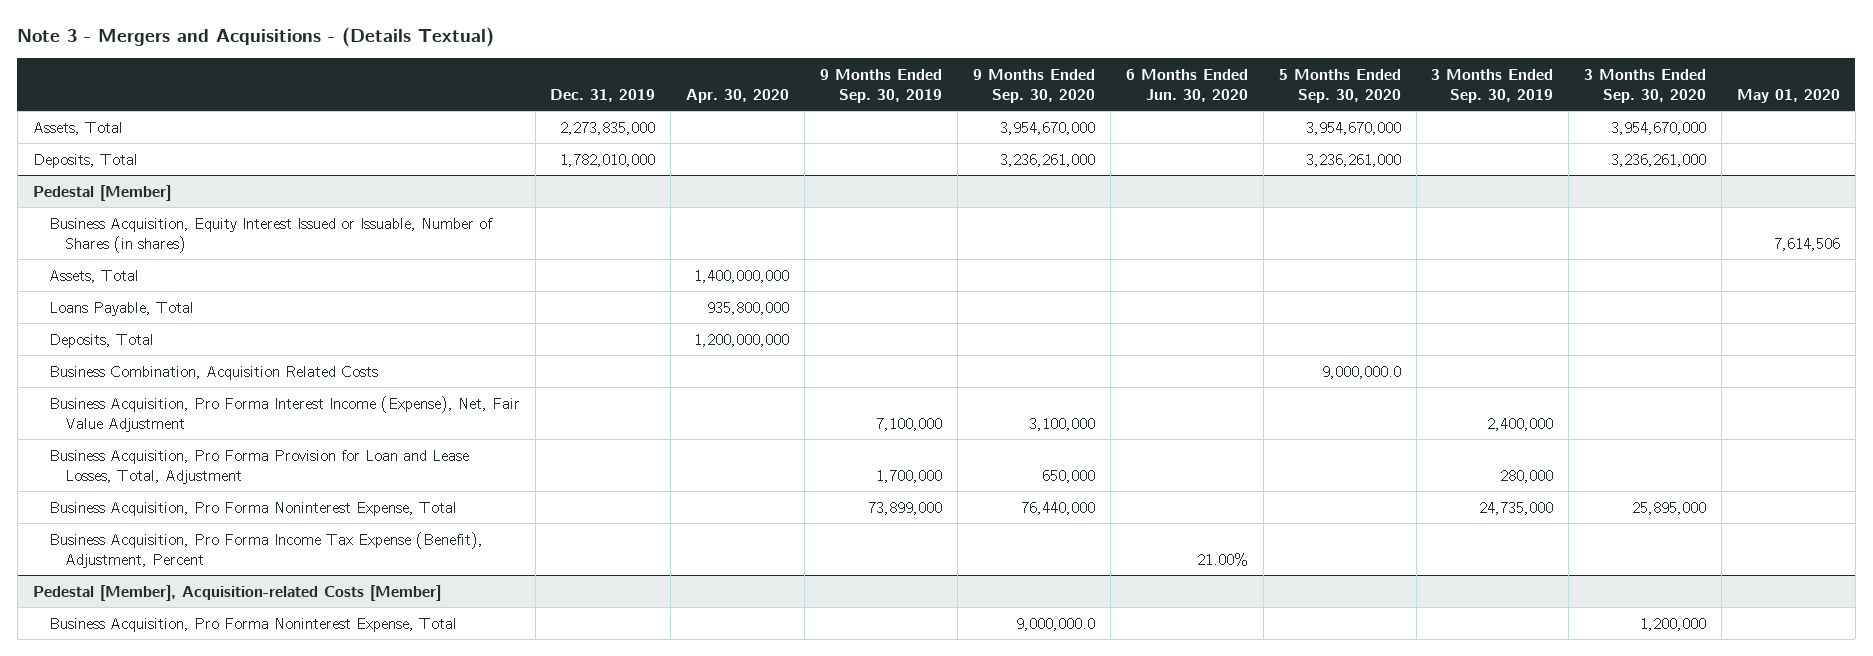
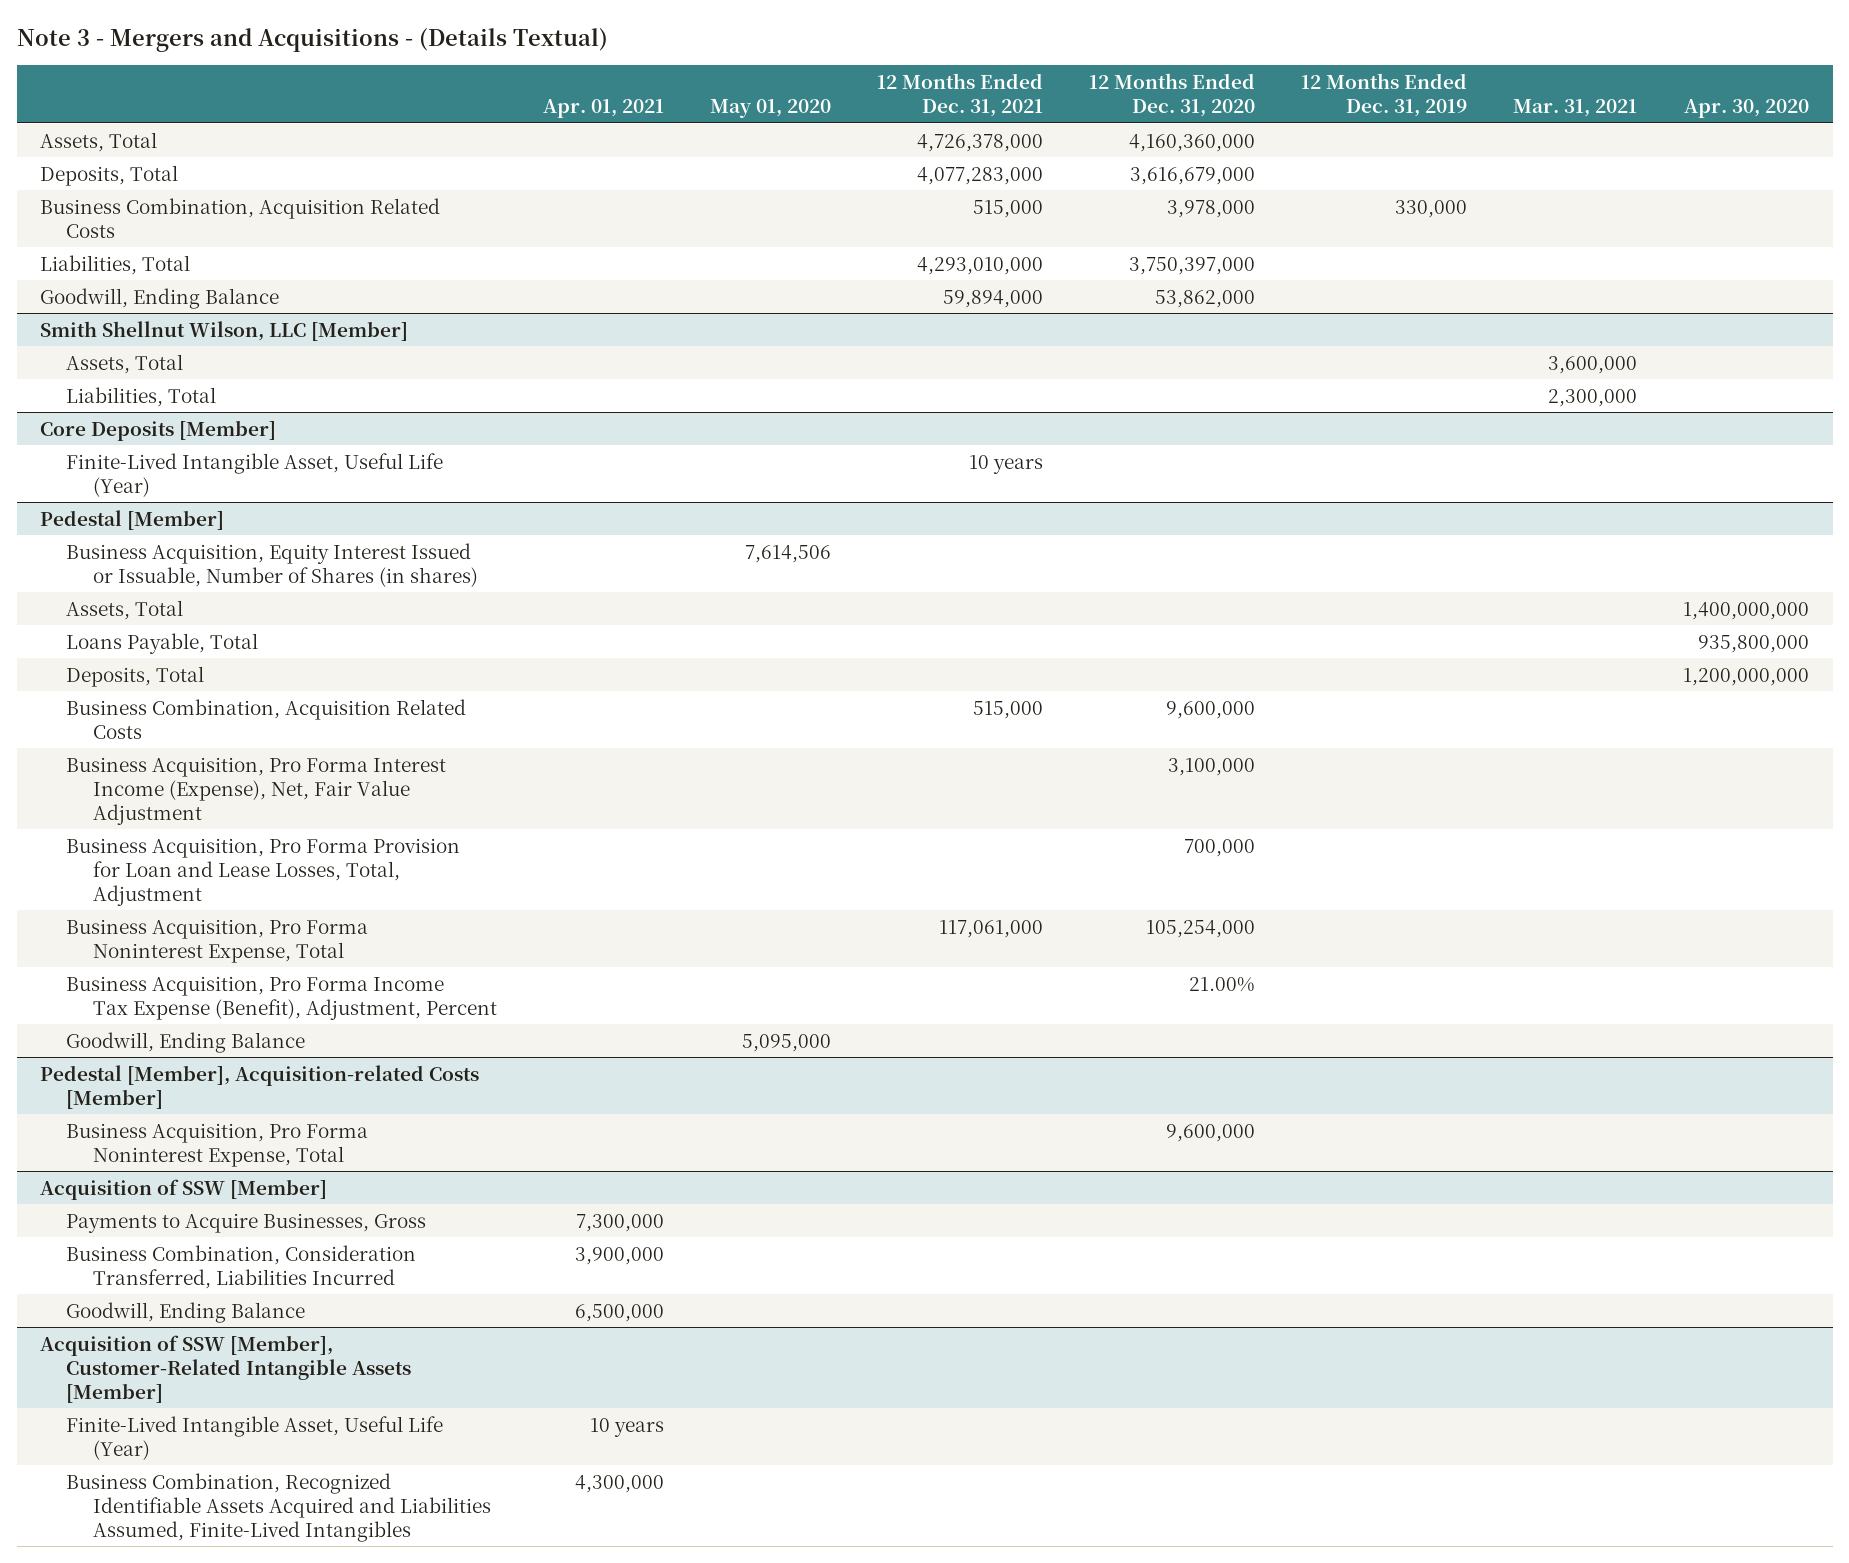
[550,88,656,102] Dec. 31, 2019 -> none
[820,68,943,103] 9 Months Ended Sep. 30, 2019 -> none
[972,68,1095,103] 9 Months Ended Sep. 30, 2020 -> none
[1125,68,1248,102] 6 Months Ended Jun. 30, 2020 -> none
[1278,68,1401,103] 5 Months Ended Sep. 30, 2020 -> none
[1431,68,1554,103] 3 Months Ended Sep. 30, 2019 -> none
[1584,68,1707,103] 3 Months Ended Sep. 30, 2020 -> none
none -> [543,98,665,118] Apr. 01, 2021
none -> [877,72,1044,117] 12 Months Ended Dec. 31, 2021
none -> [1089,72,1256,117] 12 Months Ended Dec. 31, 2020
none -> [1301,72,1468,117] 12 Months Ended Dec. 31, 2019
none -> [1513,98,1638,117] Mar. 31, 2021
none -> [39,197,440,238] Business Combination, Acquisition Related Costs
none -> [39,254,190,275] Liabilities, Total
none -> [39,287,279,309] Goodwill, Ending Balance
none -> [39,320,408,341] Smith Shellnut Wilson, LLC [Member]
none -> [66,353,184,374] Assets, Total
none -> [66,386,217,407] Liabilities, Total
none -> [39,419,276,441] Core Deposits [Member]
none -> [66,452,444,497] Finite-Lived Intangible Asset, Useful Life (Year)
none -> [66,1031,306,1053] Goodwill, Ending Balance
none -> [39,1178,327,1200] Acquisition of SSW [Member]
none -> [66,1212,427,1233] Payments to Acquire Businesses, Gross
none -> [66,1244,417,1289] Business Combination, Consideration Transferred, Liabilities Incurred
none -> [66,1301,306,1323] Goodwill, Ending Balance
none -> [39,1334,412,1403] Acquisition of SSW [Member], Customer-Related Intangible Assets [Member]
none -> [66,1415,444,1460] Finite-Lived Intangible Asset, Useful Life (Year)
none -> [66,1472,492,1542] Business Combination, Recognized Identifiable Assets Acquired and Liabilities Assumed, Finite-Lived Intangibles

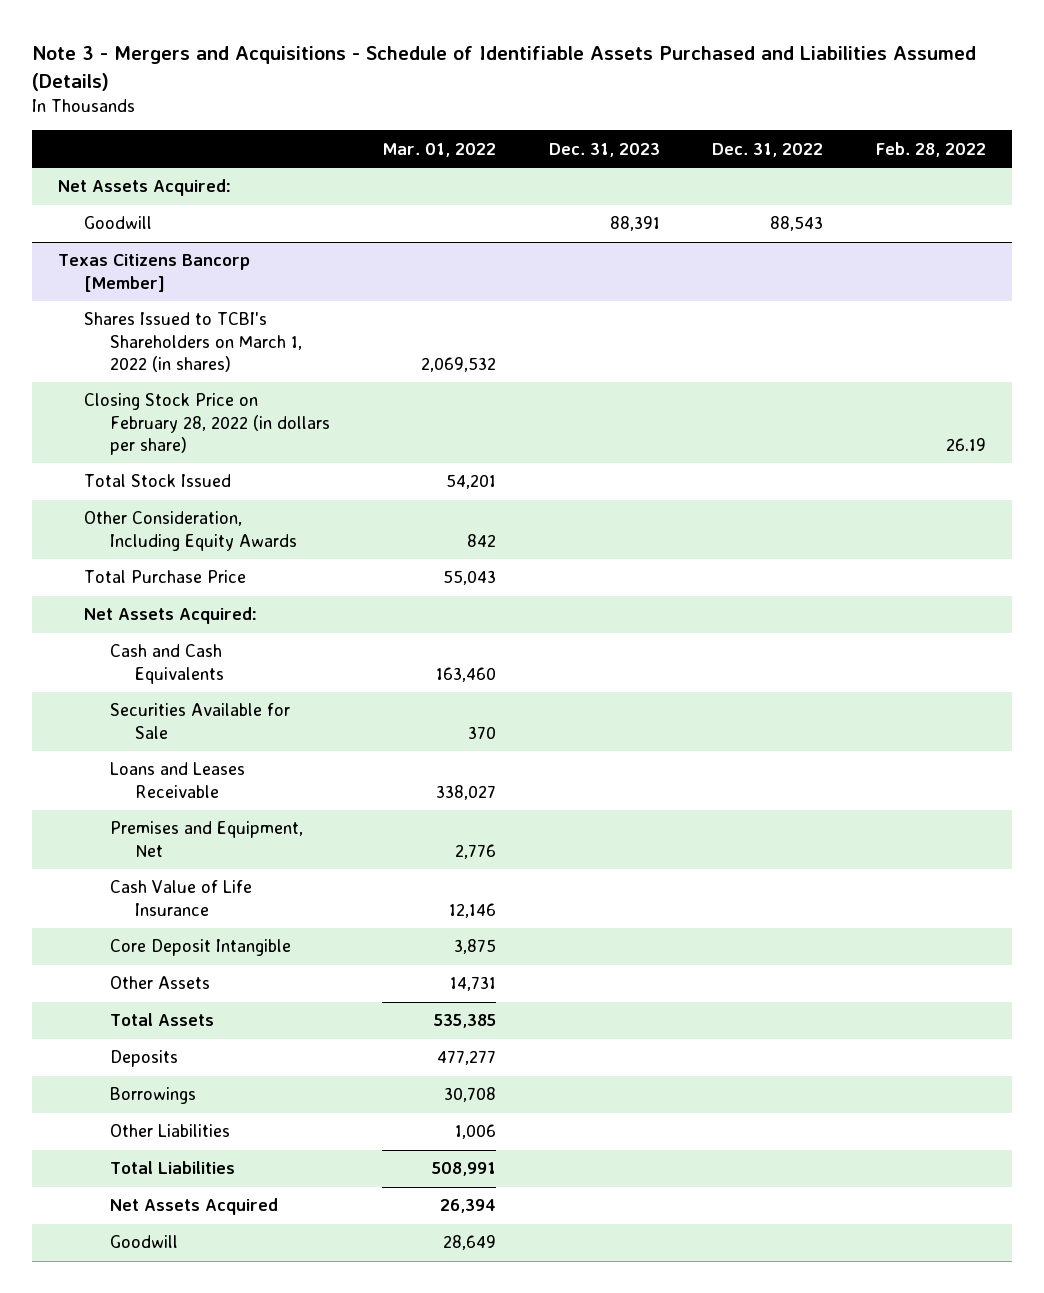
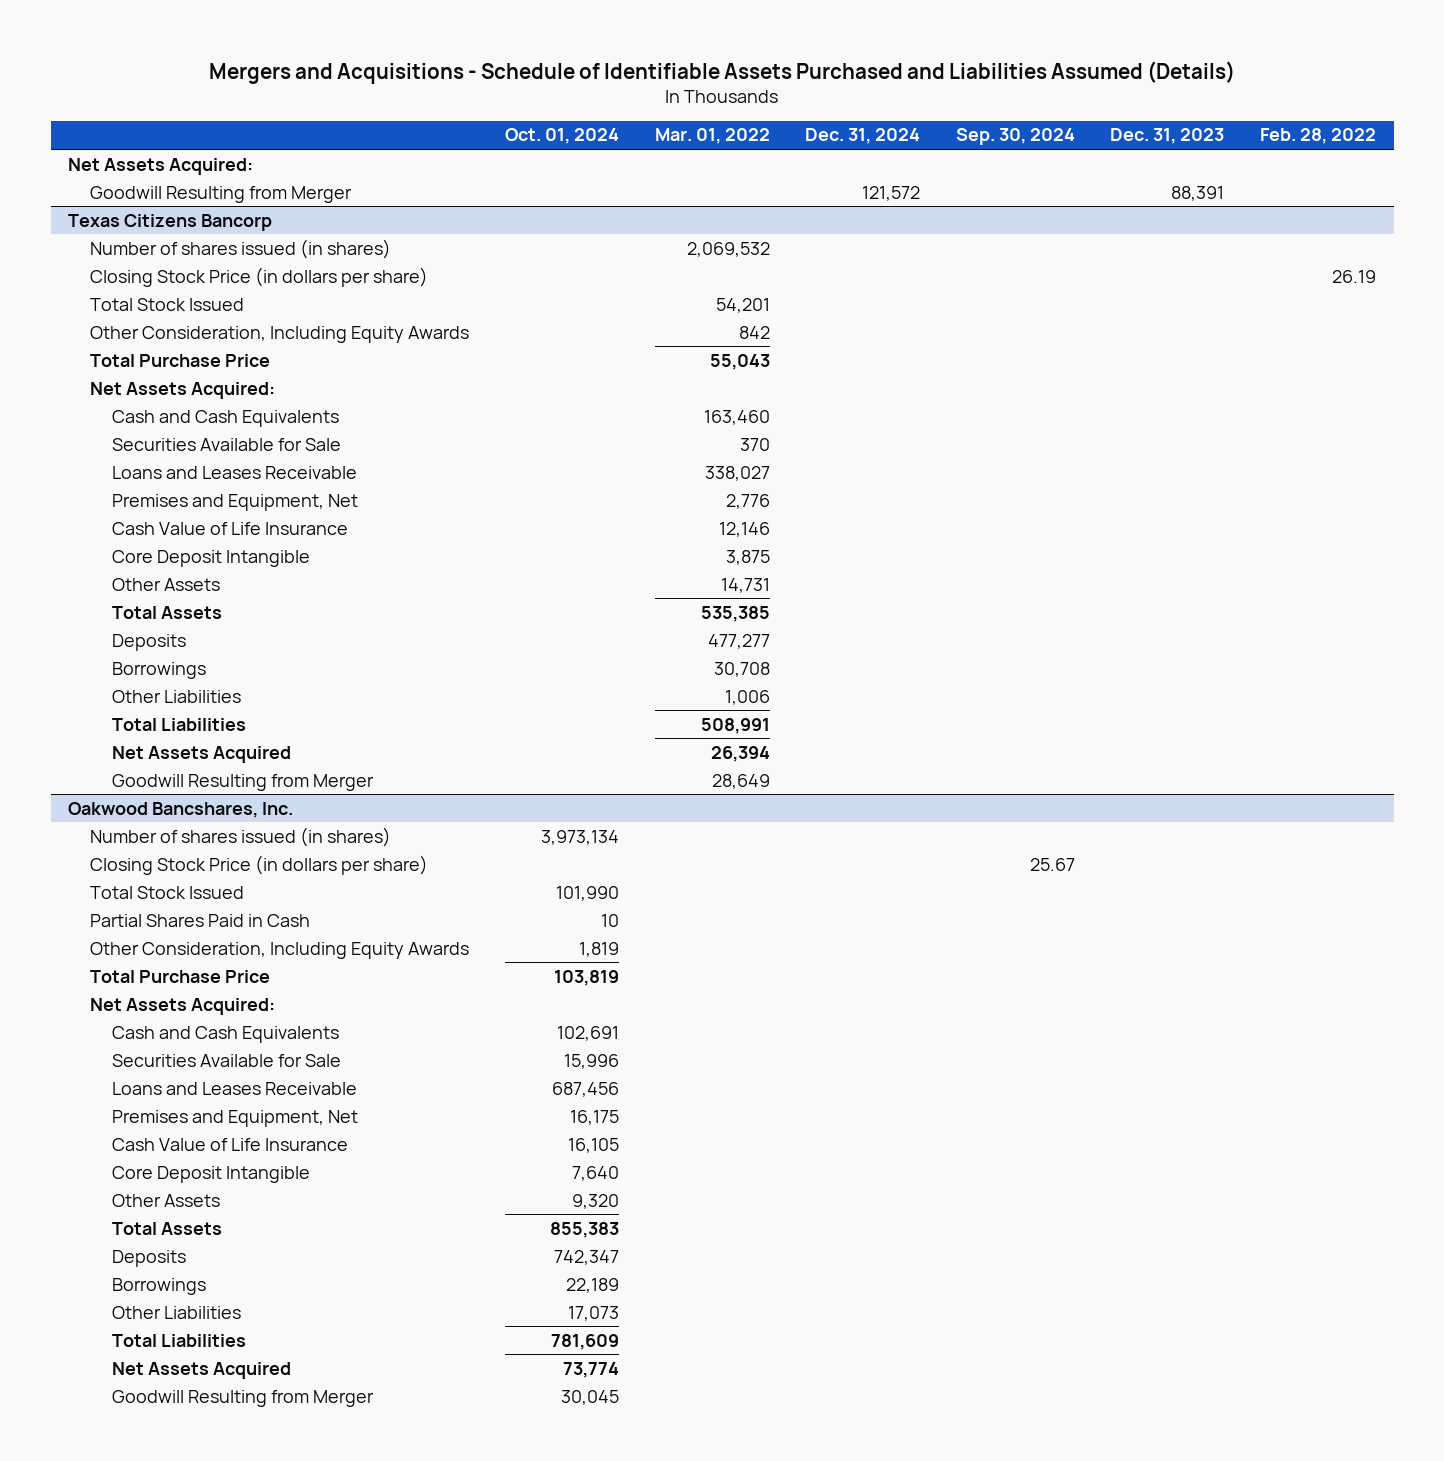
[32,46,977,92] Note 3 - Mergers and Acquisitions - Schedule of Identifiable Assets Purchased and Liabilities Assumed (Details) -> [209,60,1236,84] Mergers and Acquisitions - Schedule of Identifiable Assets Purchased and Liabilities Assumed (Details)
[712,142,824,157] Dec. 31, 2022 -> none
none -> [504,128,619,145] Oct. 01, 2024
none -> [805,128,921,145] Dec. 31, 2024
none -> [955,128,1075,146] Sep. 30, 2024
[84,216,153,230] Goodwill -> [90,185,353,203] Goodwill Resulting from Merger
[58,254,251,292] Texas Citizens Bancorp [Member] -> [68,213,273,231] Texas Citizens Bancorp
[84,312,302,372] Shares Issued to TCBI's Shareholders on March 1, 2022 (in shares) -> [90,238,392,259] Number of shares issued (in shares)
[84,393,330,455] Closing Stock Price on February 28, 2022 (in dollars per share) -> [90,266,429,287] Closing Stock Price (in dollars per share)
[109,1235,178,1249] Goodwill -> [112,773,375,791] Goodwill Resulting from Merger
none -> [68,801,294,818] Oakwood Bancshares, Inc.
none -> [90,826,392,847] Number of shares issued (in shares)
none -> [90,854,429,875] Closing Stock Price (in dollars per share)
none -> [90,885,245,899] Total Stock Issued
none -> [90,913,311,927] Partial Shares Paid in Cash
none -> [90,941,470,959] Other Consideration, Including Equity Awards
none -> [90,969,271,983] Total Purchase Price
none -> [90,997,276,1015] Net Assets Acquired:
none -> [112,1025,340,1043] Cash and Cash Equivalents
none -> [112,1053,342,1067] Securities Available for Sale
none -> [112,1081,358,1095] Loans and Leases Receivable
none -> [112,1109,359,1127] Premises and Equipment, Net
none -> [112,1137,349,1151] Cash Value of Life Insurance
none -> [112,1165,311,1183] Core Deposit Intangible
none -> [112,1193,221,1207] Other Assets
none -> [112,1221,223,1235] Total Assets
none -> [112,1249,187,1267] Deposits
none -> [112,1277,207,1295] Borrowings
none -> [112,1305,242,1319] Other Liabilities
none -> [112,1333,247,1347] Total Liabilities
none -> [112,1361,292,1379] Net Assets Acquired
none -> [112,1389,375,1407] Goodwill Resulting from Merger

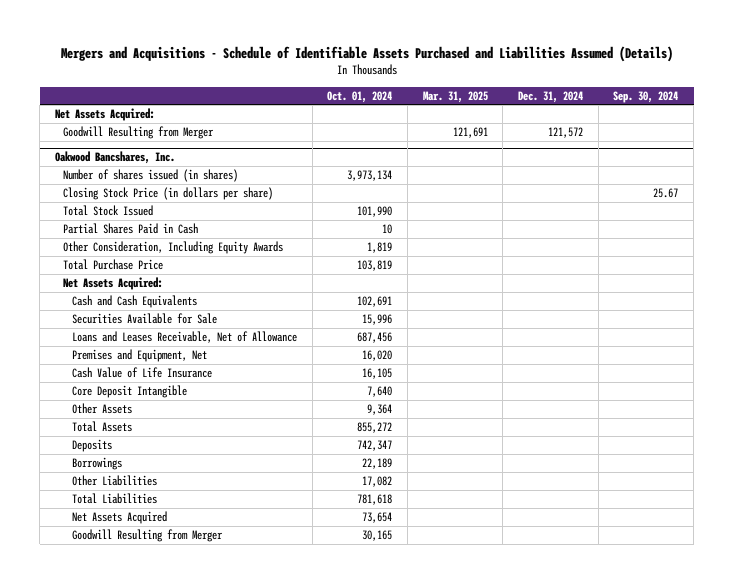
[654,128,770,145] Mar. 01, 2022 -> none
[1110,128,1225,145] Dec. 31, 2023 -> none
[1259,128,1376,145] Feb. 28, 2022 -> none
none -> [422,90,488,103] Mar. 31, 2025
[68,213,273,231] Texas Citizens Bancorp -> none
[90,238,392,259] Number of shares issued (in shares) -> none
[90,266,429,287] Closing Stock Price (in dollars per share) -> none
[90,297,245,311] Total Stock Issued -> none
[90,325,470,343] Other Consideration, Including Equity Awards -> none
[90,353,271,367] Total Purchase Price -> none
[90,381,276,399] Net Assets Acquired: -> none
[112,409,340,427] Cash and Cash Equivalents -> none
[112,437,342,451] Securities Available for Sale -> none
[112,465,358,479] Loans and Leases Receivable -> none
[112,493,359,511] Premises and Equipment, Net -> none
[112,521,349,535] Cash Value of Life Insurance -> none
[112,549,311,567] Core Deposit Intangible -> none
[112,577,221,591] Other Assets -> none
[112,605,223,619] Total Assets -> none
[112,633,187,651] Deposits -> none
[112,661,207,679] Borrowings -> none
[112,689,242,703] Other Liabilities -> none
[112,717,247,731] Total Liabilities -> none
[112,745,292,763] Net Assets Acquired -> none
[112,773,375,791] Goodwill Resulting from Merger -> none
[112,1081,358,1095] Loans and Leases Receivable -> [71,331,297,344] Loans and Leases Receivable, Net of Allowance
[569,1109,619,1125] 16,175 -> [362,350,393,362] 16,020
[571,1193,619,1209] 9,320 -> [367,404,393,416] 9,364
[549,1221,619,1238] 855,383 -> [357,422,393,434] 855,272
[567,1305,619,1321] 17,073 -> [362,476,393,488] 17,082
[550,1333,619,1350] 781,609 -> [357,494,393,506] 781,618
[562,1361,619,1378] 73,774 -> [362,512,393,524] 73,654
[560,1389,619,1405] 30,045 -> [362,530,393,542] 30,165

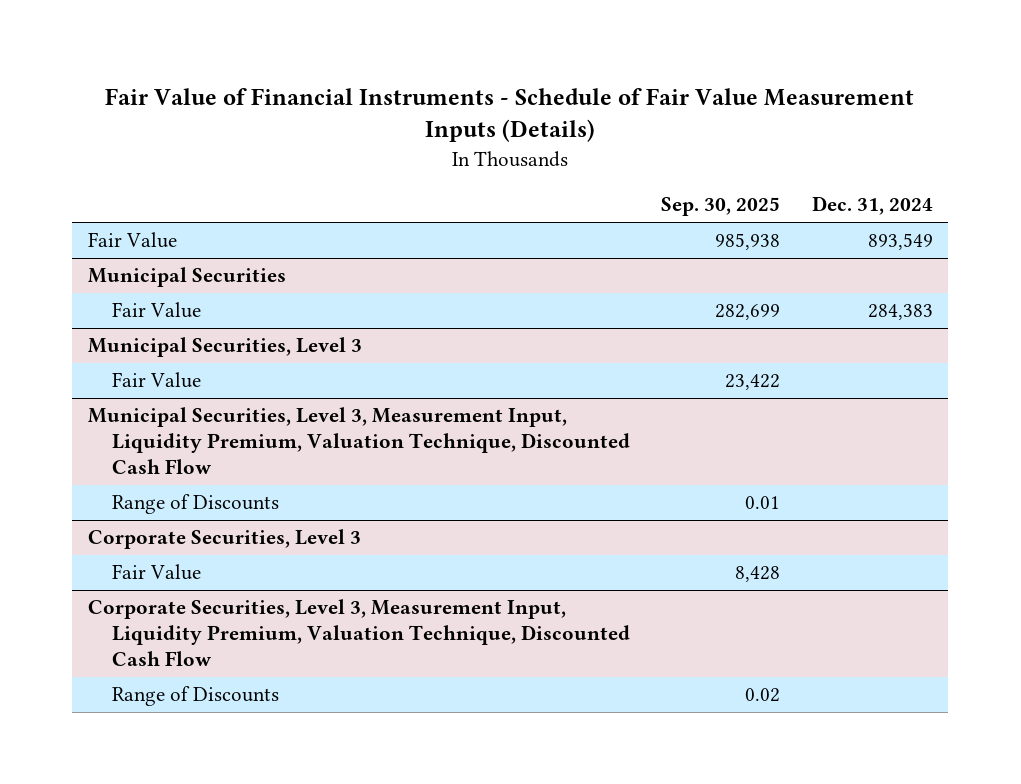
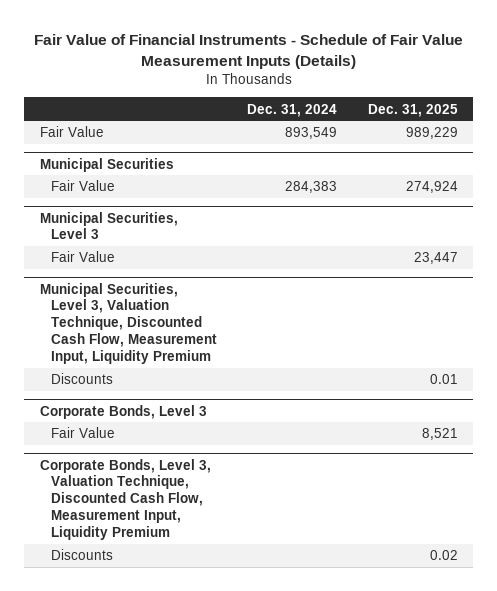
[661,197,781,217] Sep. 30, 2025 -> none
none -> [367,103,458,117] Dec. 31, 2025
[87,407,630,475] Municipal Securities, Level 3, Measurement Input, Liquidity Premium, Valuation Technique, Discounted Cash Flow -> [39,282,217,364] Municipal Securities, Level 3, Valuation Technique, Discounted Cash Flow, Measurement Input, Liquidity Premium
[111,494,279,515] Range of Discounts -> [50,373,113,385] Discounts
[87,529,361,550] Corporate Securities, Level 3 -> [39,404,207,419] Corporate Bonds, Level 3
[87,599,630,667] Corporate Securities, Level 3, Measurement Input, Liquidity Premium, Valuation Technique, Discounted Cash Flow -> [39,458,211,540] Corporate Bonds, Level 3, Valuation Technique, Discounted Cash Flow, Measurement Input, Liquidity Premium
[111,686,279,707] Range of Discounts -> [50,549,113,561] Discounts

